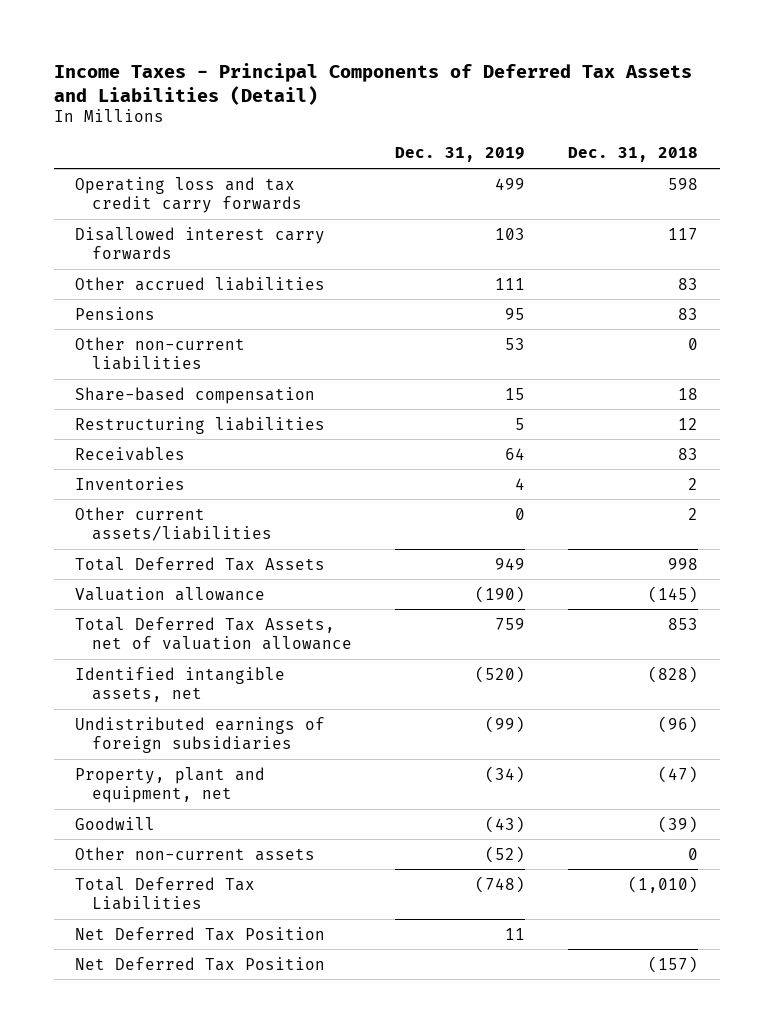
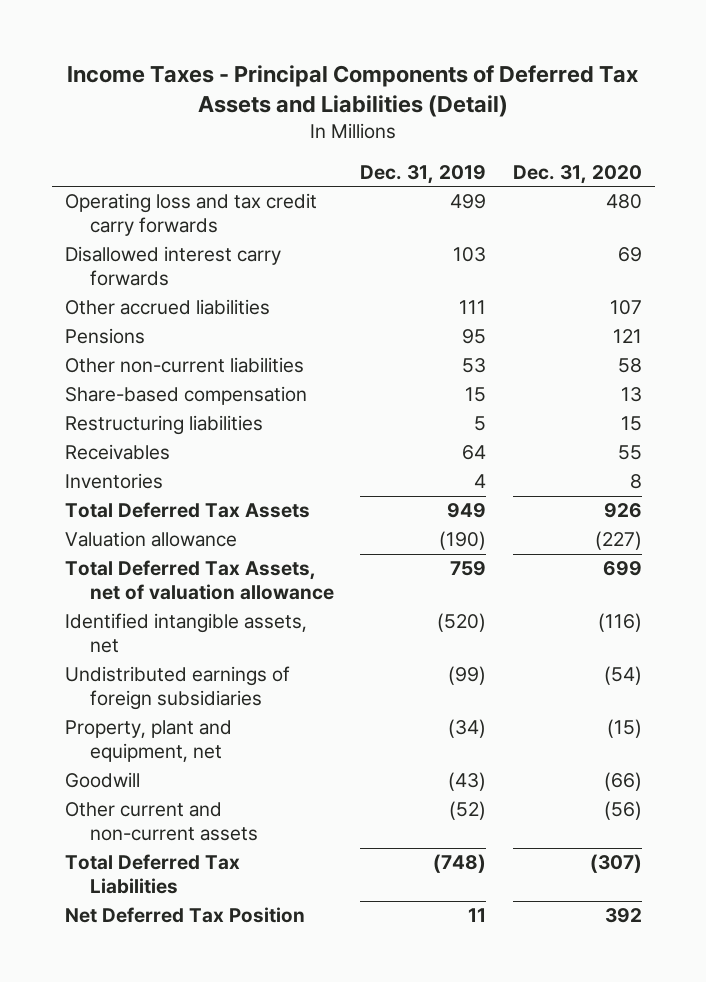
[568,147,699,163] Dec. 31, 2018 -> none
none -> [512,164,642,184] Dec. 31, 2020
[75,506,272,542] Other current assets/liabilities -> none
[75,846,316,861] Other non-current assets -> [64,802,258,842] Other current and non-current assets
[75,956,326,971] Net Deferred Tax Position -> none

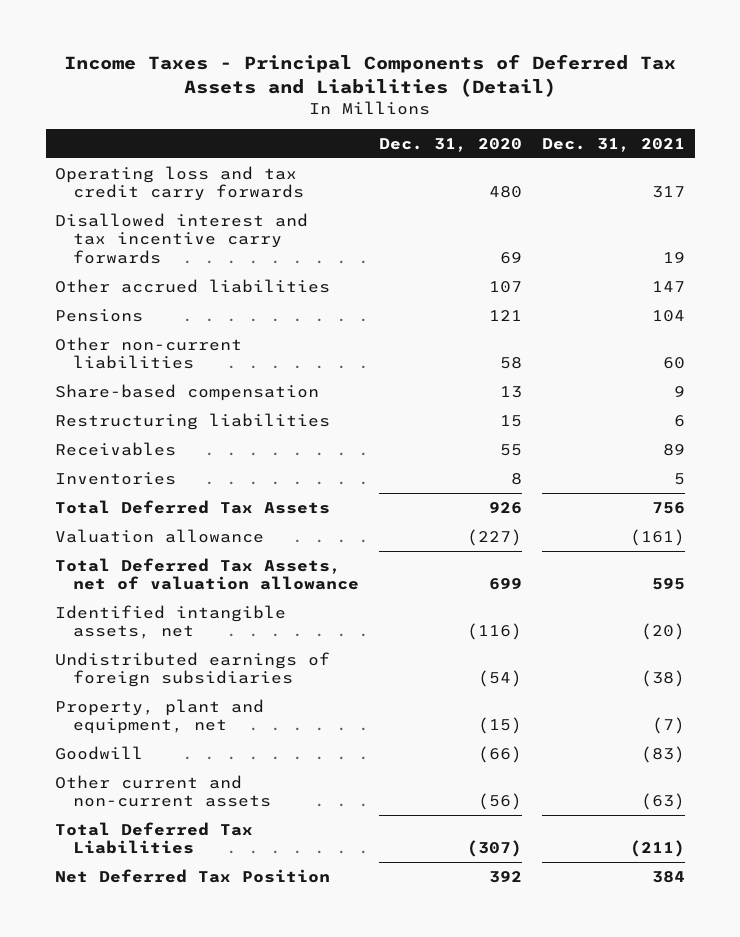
[360,164,487,184] Dec. 31, 2019 -> none
none -> [541,137,685,152] Dec. 31, 2021
[64,246,281,287] Disallowed interest carry forwards -> [55,212,309,264] Disallowed interest and tax incentive carry forwards

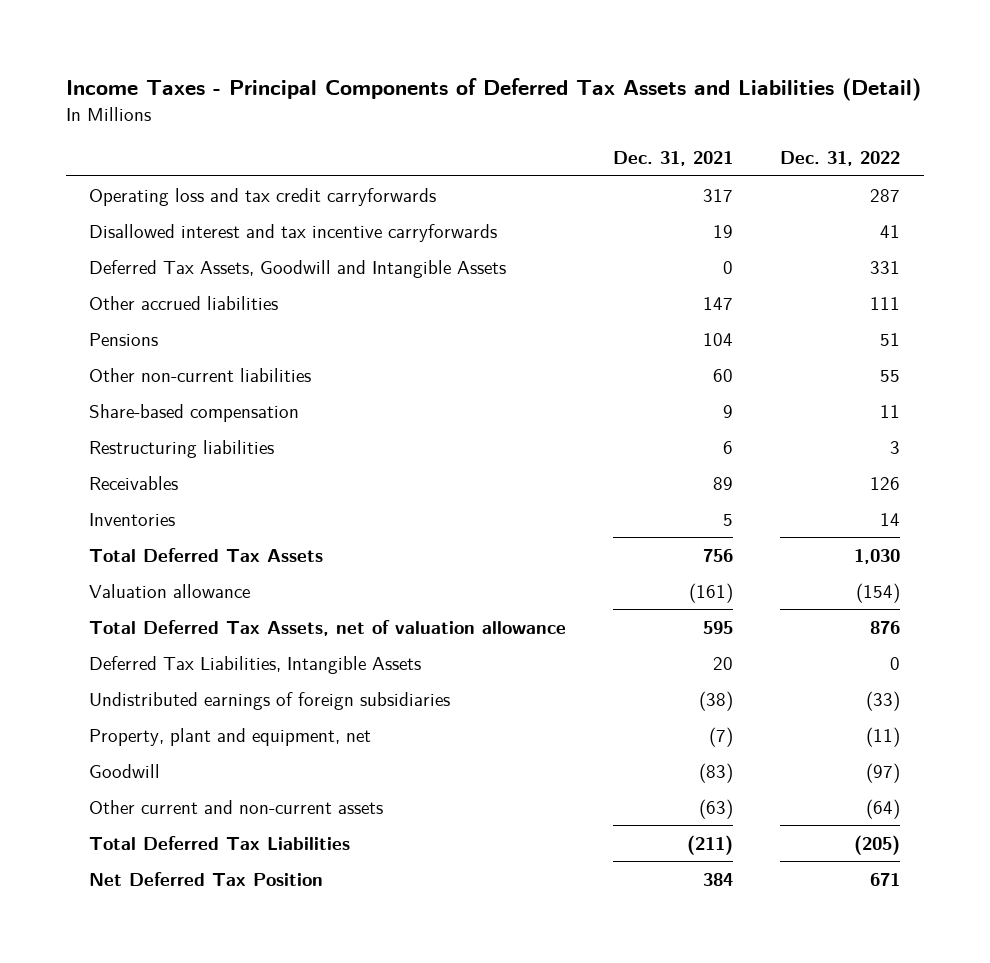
[378,137,522,152] Dec. 31, 2020 -> none
none -> [780,151,901,167] Dec. 31, 2022
[55,165,305,202] Operating loss and tax credit carry forwards -> [89,187,437,206] Operating loss and tax credit carryforwards
[55,212,309,264] Disallowed interest and tax incentive carry forwards -> [89,223,498,242] Disallowed interest and tax incentive carryforwards
none -> [89,259,507,278] Deferred Tax Assets, Goodwill and Intangible Assets
[55,604,287,640] Identified intangible assets, net -> none
none -> [89,655,422,674] Deferred Tax Liabilities, Intangible Assets

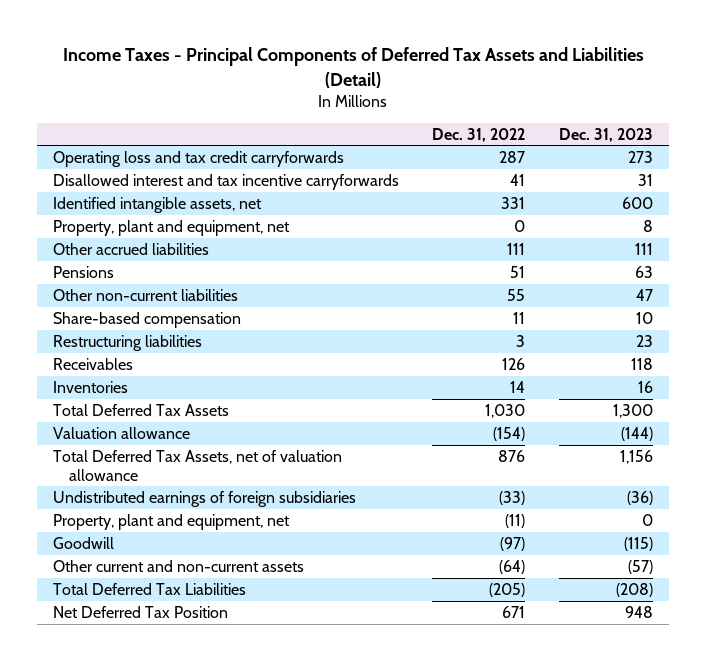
[613,151,734,167] Dec. 31, 2021 -> none
none -> [558,127,653,142] Dec. 31, 2023
[89,259,507,278] Deferred Tax Assets, Goodwill and Intangible Assets -> [53,196,263,213] Identified intangible assets, net
none -> [53,219,291,236] Property, plant and equipment, net
[89,655,422,674] Deferred Tax Liabilities, Intangible Assets -> none

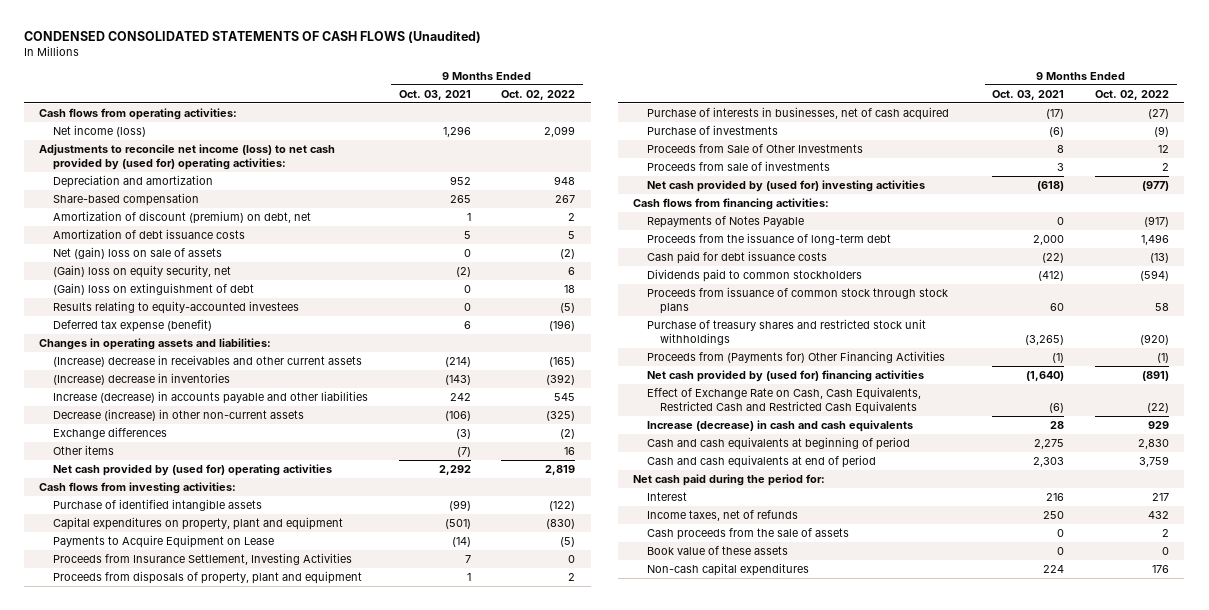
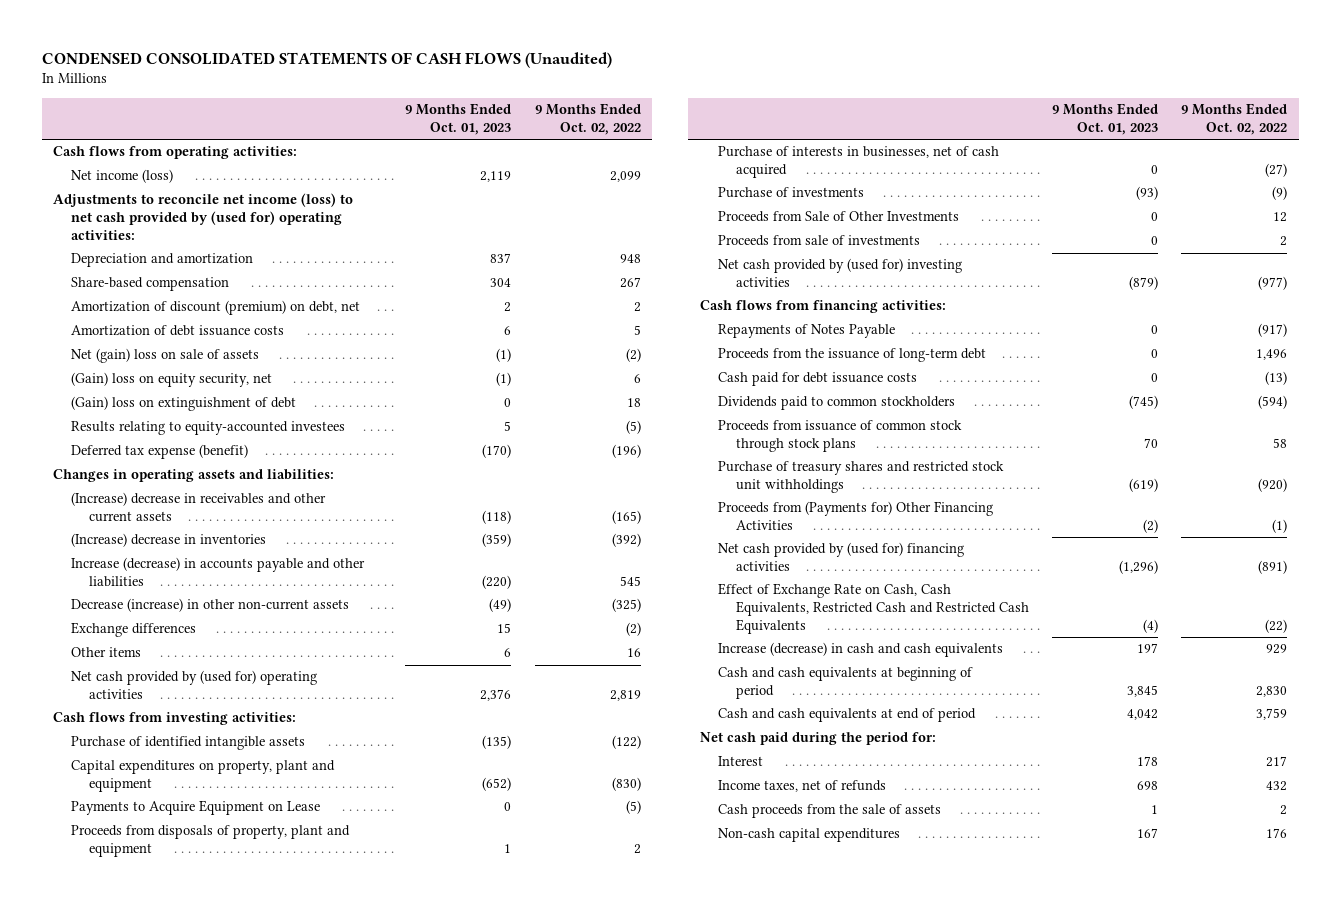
[398,89,471,100] Oct. 03, 2021 -> none
none -> [405,103,512,135] 9 Months Ended Oct. 01, 2023
[52,552,352,565] Proceeds from Insurance Settlement, Investing Activities -> none
[646,545,788,555] Book value of these assets -> none

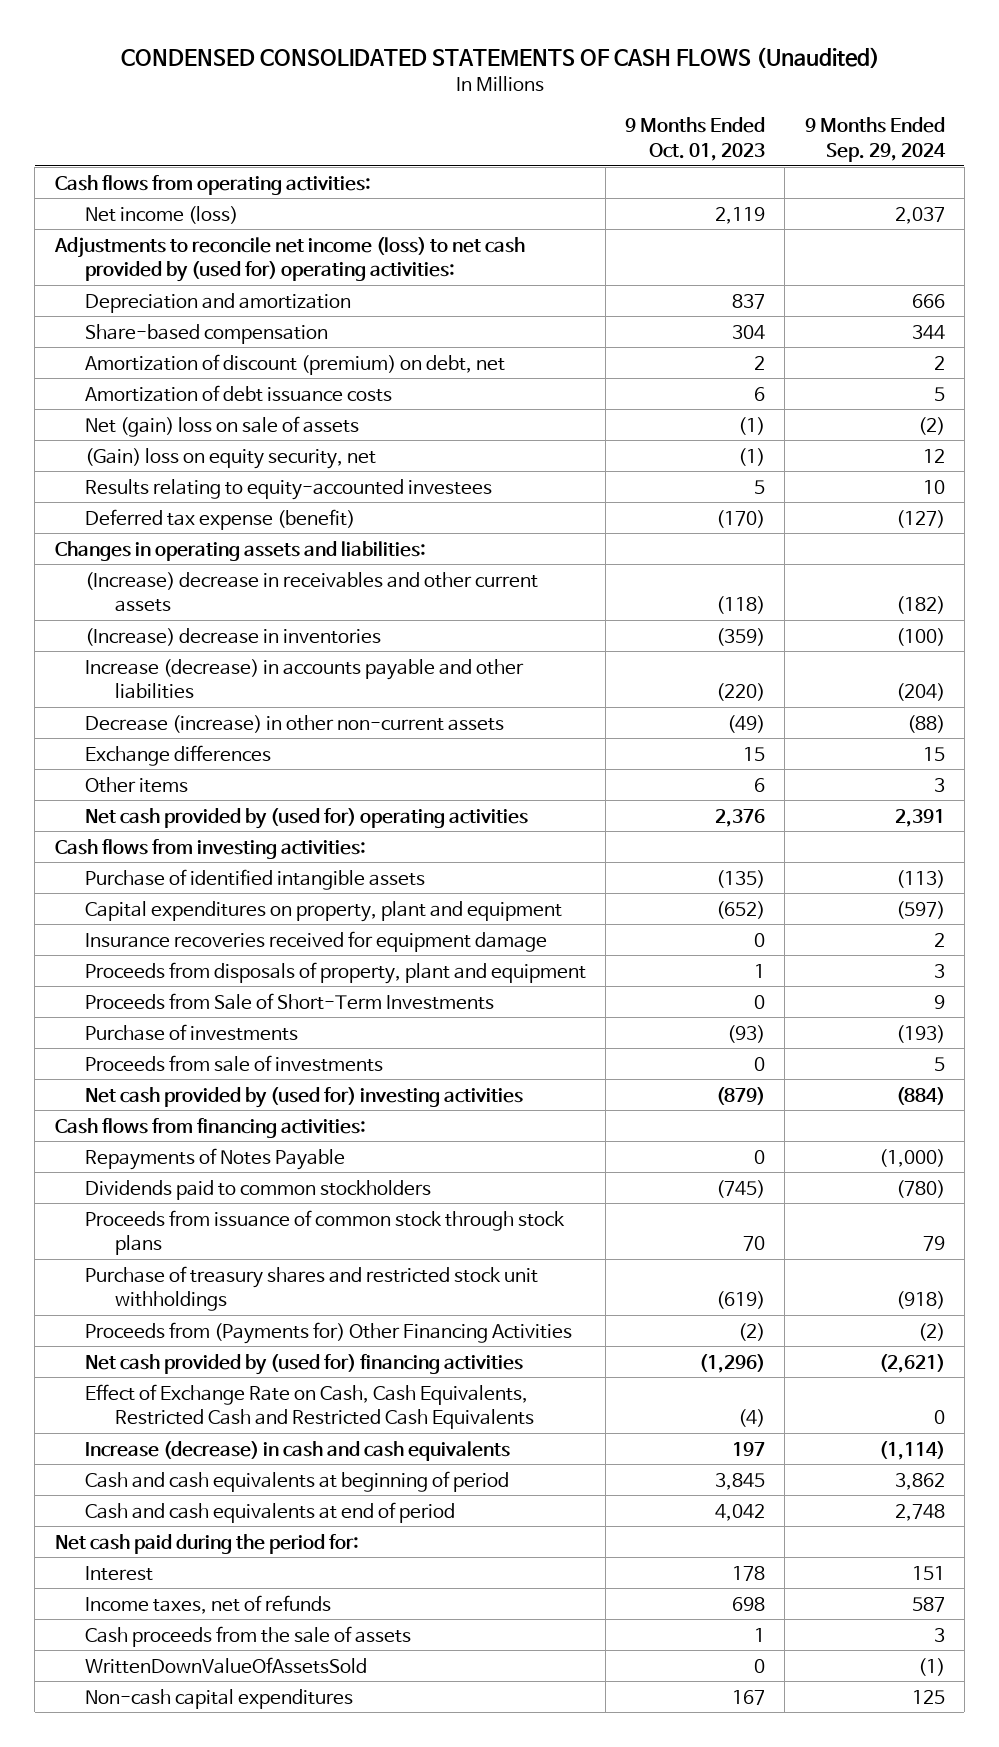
[534,103,641,135] 9 Months Ended Oct. 02, 2022 -> none
none -> [804,117,946,162] 9 Months Ended Sep. 29, 2024
[71,396,297,412] (Gain) loss on extinguishment of debt -> none
[71,800,321,816] Payments to Acquire Equipment on Lease -> none
none -> [84,930,547,952] Insurance recoveries received for equipment damage
[717,146,999,179] Purchase of interests in businesses, net of cash acquired -> none
none -> [84,992,494,1010] Proceeds from Sale of Short-Term Investments
[717,211,959,223] Proceeds from Sale of Other Investments -> none
[717,348,986,363] Proceeds from the issuance of long-term debt -> none
[717,372,917,387] Cash paid for debt issuance costs -> none
none -> [84,1656,367,1674] WrittenDownValueOfAssetsSold

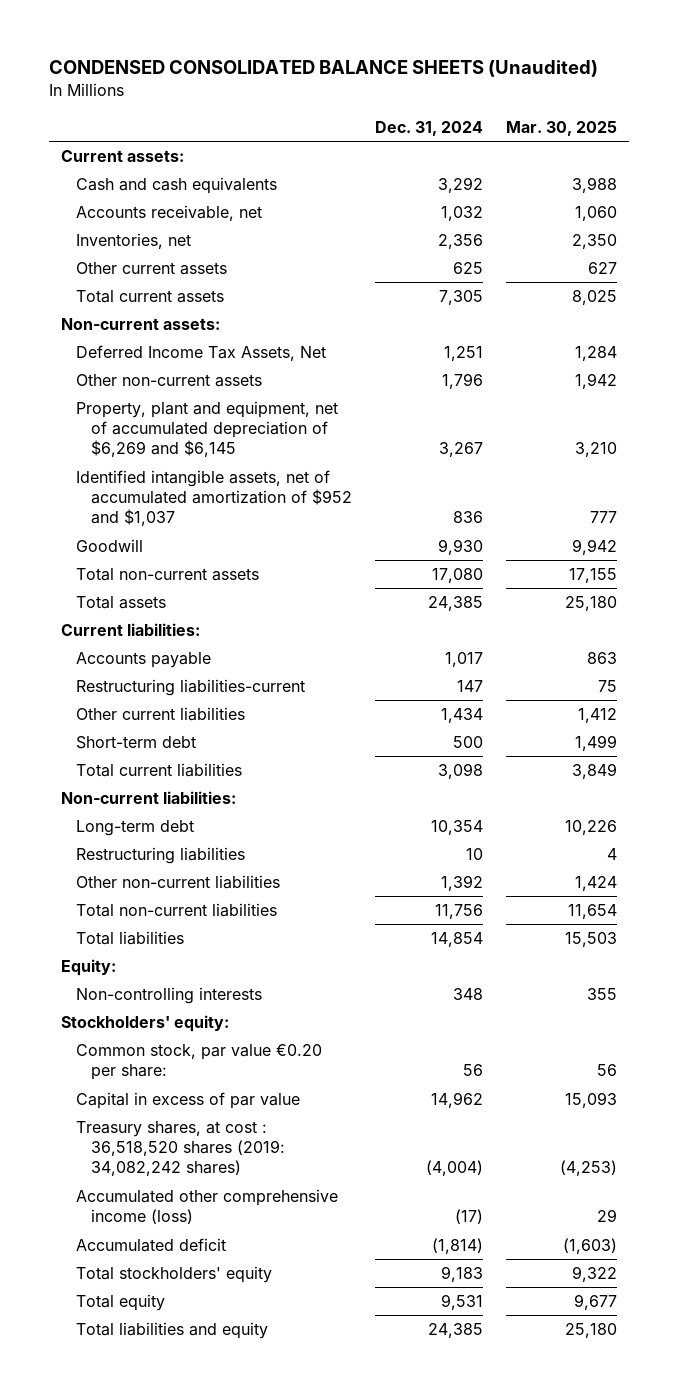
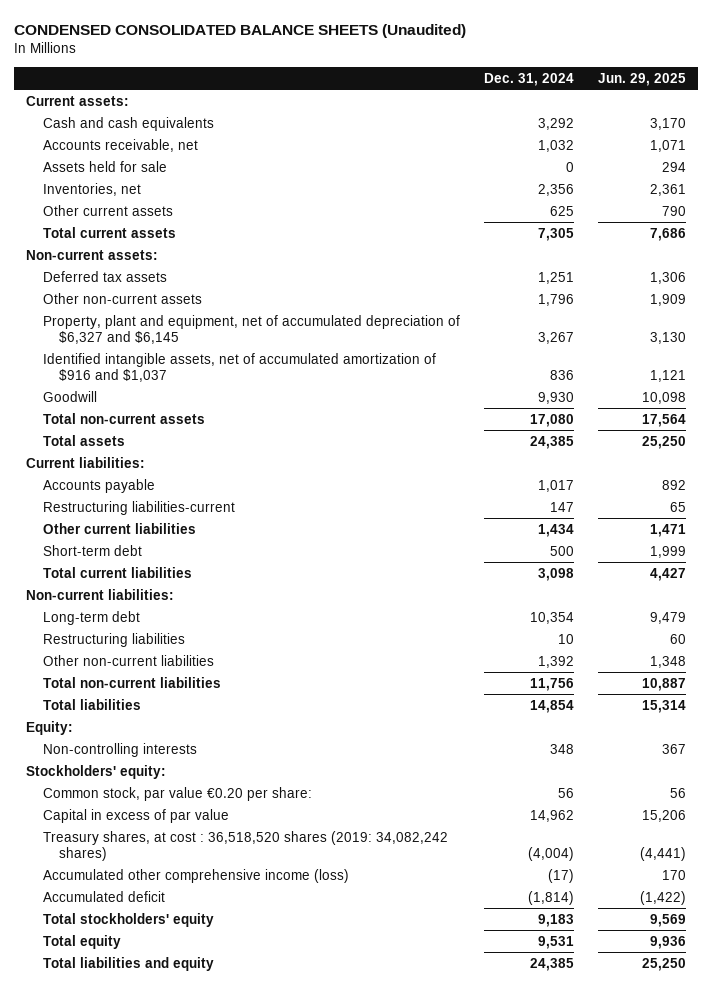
[506,120,618,136] Mar. 30, 2025 -> none
none -> [597,72,686,86] Jun. 29, 2025
none -> [42,160,167,172] Assets held for sale
[76,345,327,362] Deferred Income Tax Assets, Net -> [42,270,167,282] Deferred tax assets
[76,401,339,458] Property, plant and equipment, net of accumulated depreciation of $6,269 and $6,145 -> [42,314,460,344] Property, plant and equipment, net of accumulated depreciation of $6,327 and $6,145
[76,470,353,527] Identified intangible assets, net of accumulated amortization of $952 and $1,037 -> [42,352,436,382] Identified intangible assets, net of accumulated amortization of $916 and $1,037

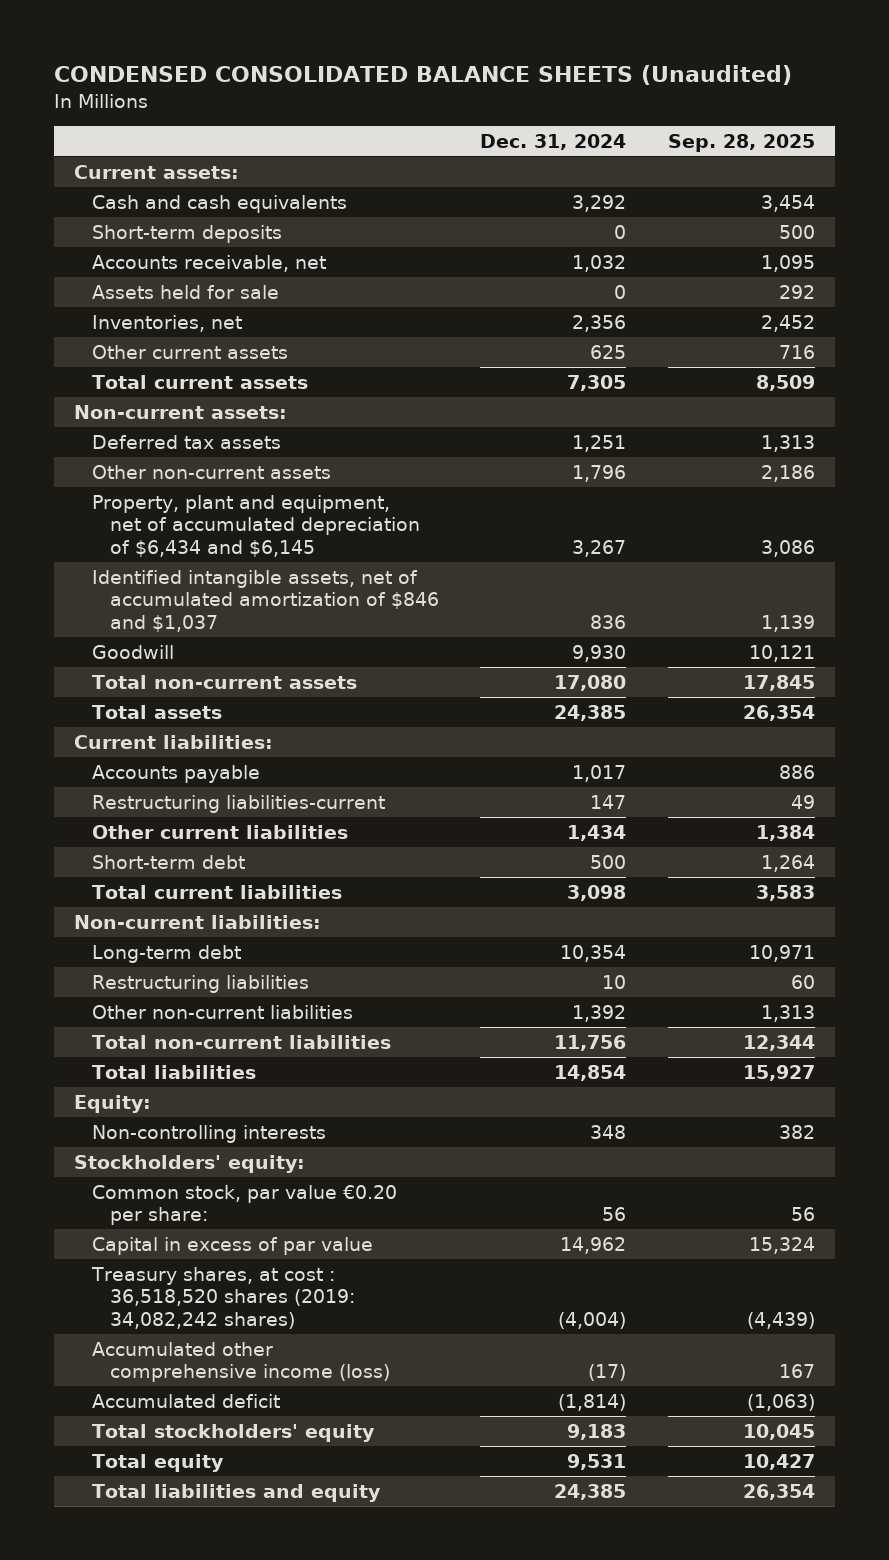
[597,72,686,86] Jun. 29, 2025 -> none
none -> [667,133,815,152] Sep. 28, 2025
none -> [92,224,283,243] Short-term deposits
[42,314,460,344] Property, plant and equipment, net of accumulated depreciation of $6,327 and $6,145 -> [92,494,420,557] Property, plant and equipment, net of accumulated depreciation of $6,434 and $6,145
[42,352,436,382] Identified intangible assets, net of accumulated amortization of $916 and $1,037 -> [92,569,439,632] Identified intangible assets, net of accumulated amortization of $846 and $1,037

